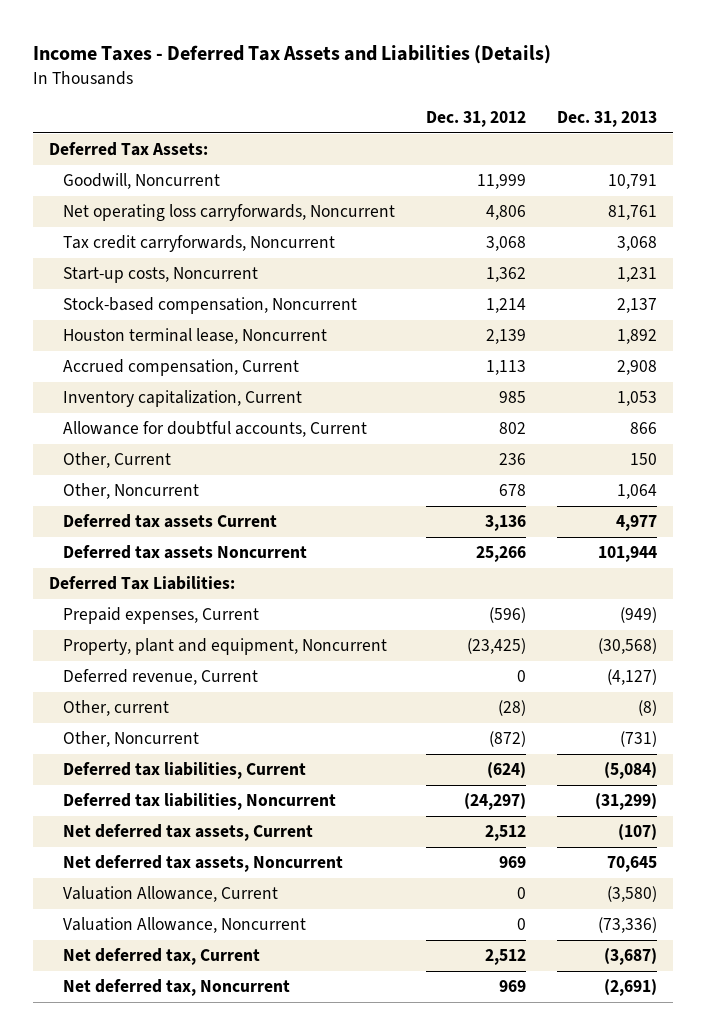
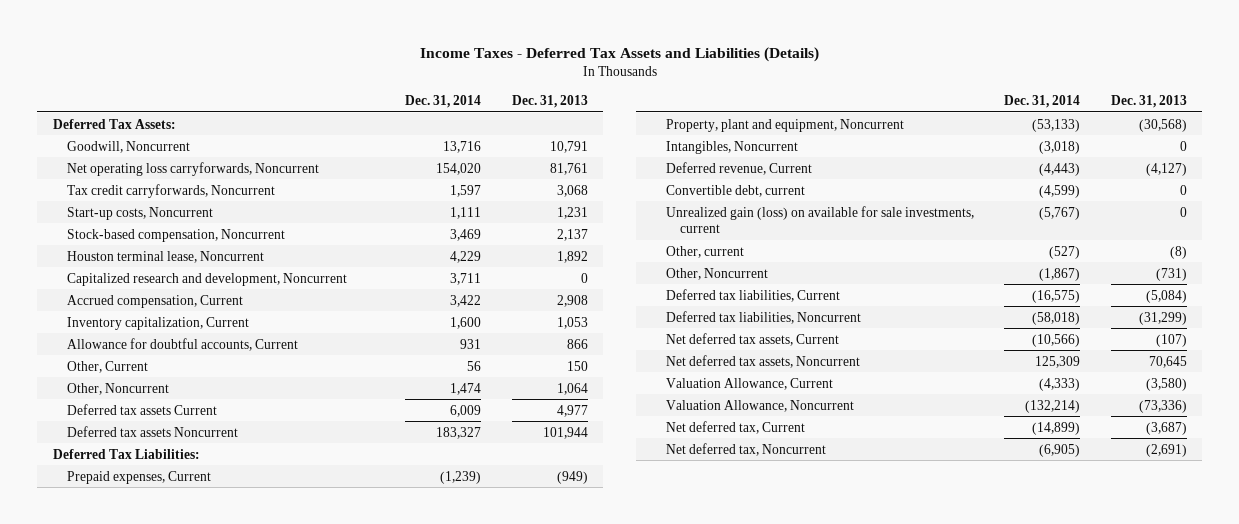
[426,110,527,127] Dec. 31, 2012 -> none
none -> [405,95,482,109] Dec. 31, 2014
none -> [66,272,347,286] Capitalized research and development, Noncurrent
none -> [665,140,798,154] Intangibles, Noncurrent
none -> [665,184,805,197] Convertible debt, current
none -> [665,205,974,234] Unrealized gain (loss) on available for sale investments, current

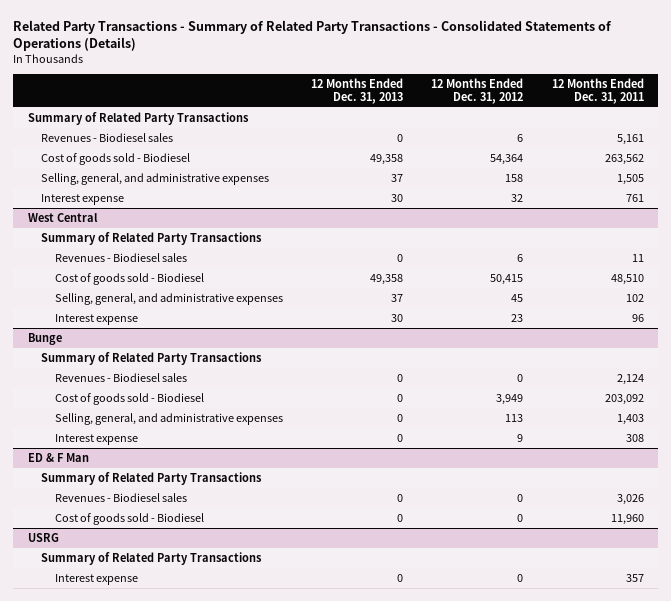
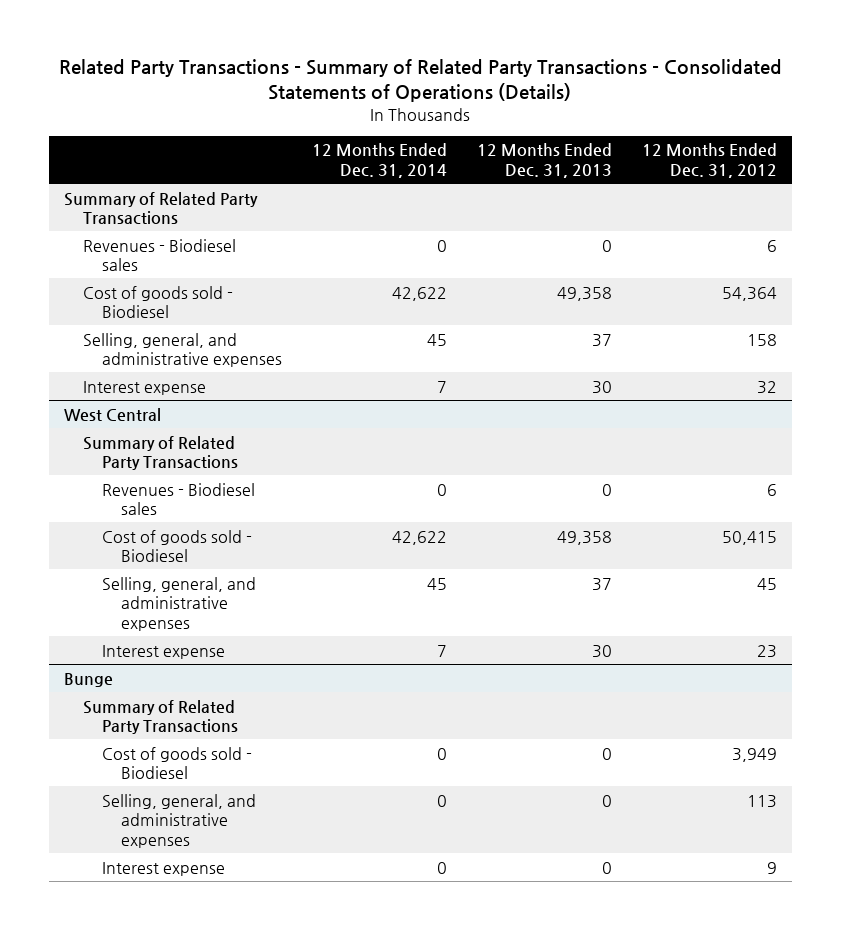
[551,77,644,104] 12 Months Ended Dec. 31, 2011 -> none
none -> [312,143,448,178] 12 Months Ended Dec. 31, 2014
[54,372,187,382] Revenues - Biodiesel sales -> none
[27,452,89,462] ED & F Man -> none
[41,471,263,485] Summary of Related Party Transactions -> none
[54,492,187,502] Revenues - Biodiesel sales -> none
[54,512,204,525] Cost of goods sold - Biodiesel -> none
[27,532,59,542] USRG -> none
[41,551,263,565] Summary of Related Party Transactions -> none
[54,573,138,585] Interest expense -> none

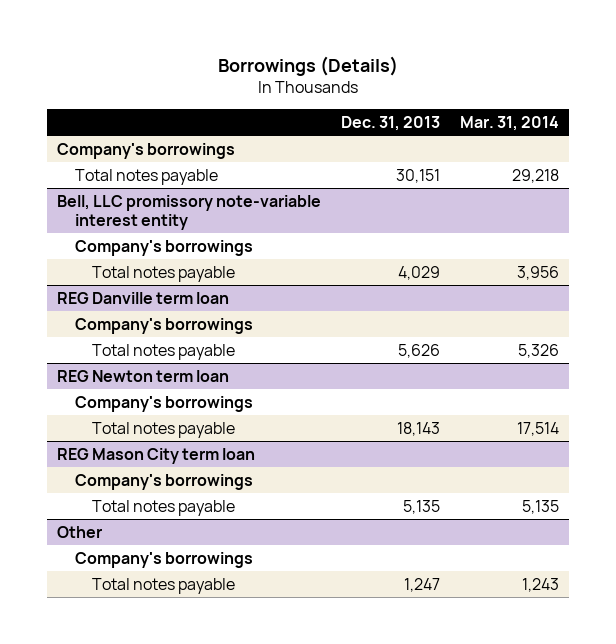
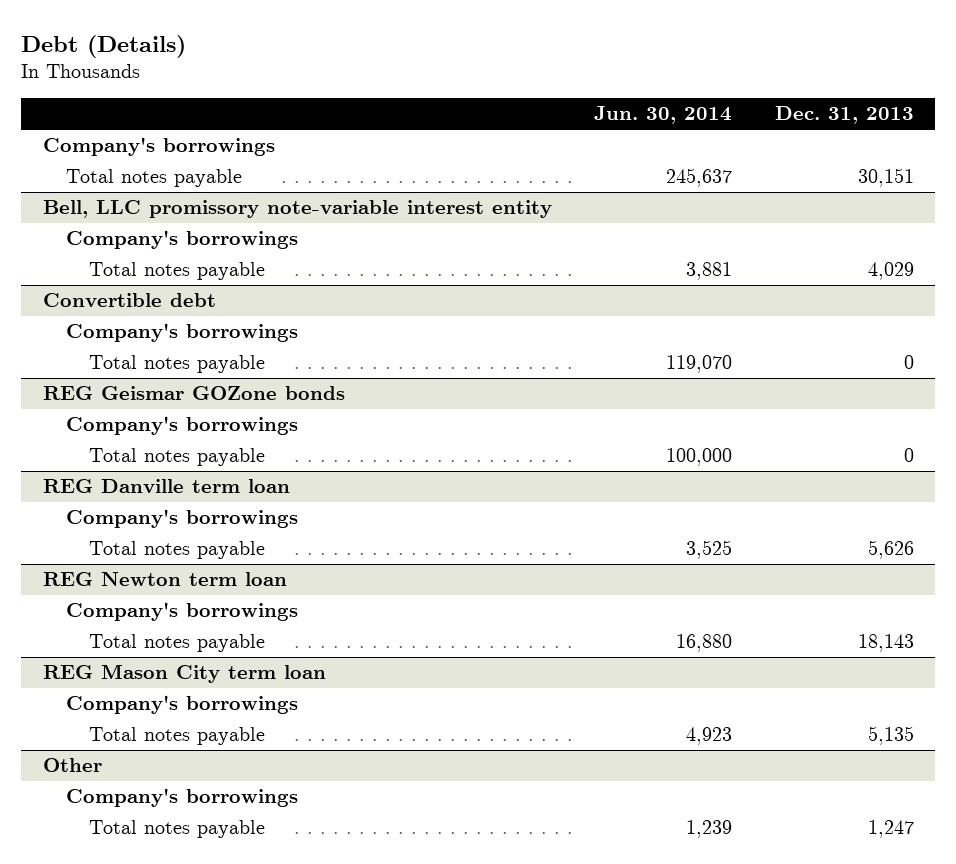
[218,55,399,76] Borrowings (Details) -> [21,34,187,58] Debt (Details)
[459,116,559,132] Mar. 31, 2014 -> none
none -> [594,106,733,125] Jun. 30, 2014
none -> [42,293,216,308] Convertible debt
none -> [65,323,298,343] Company's borrowings
none -> [89,355,266,374] Total notes payable
none -> [42,386,345,401] REG Geismar GOZone bonds
none -> [65,416,298,436] Company's borrowings
none -> [89,448,266,467] Total notes payable

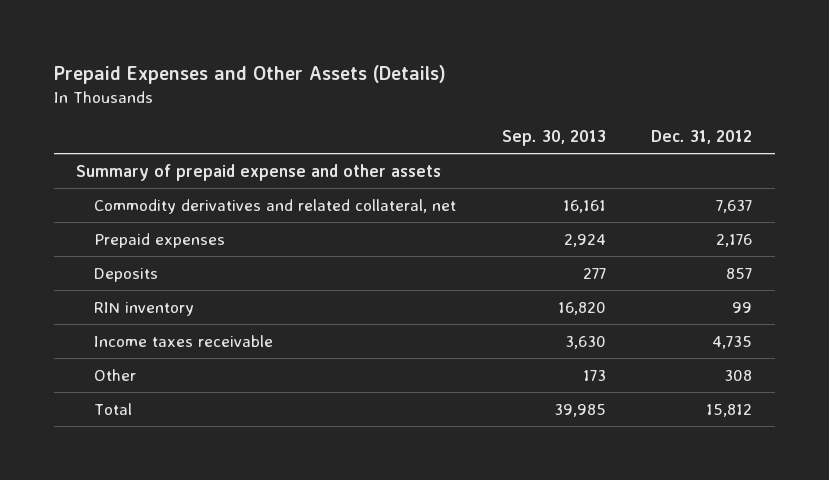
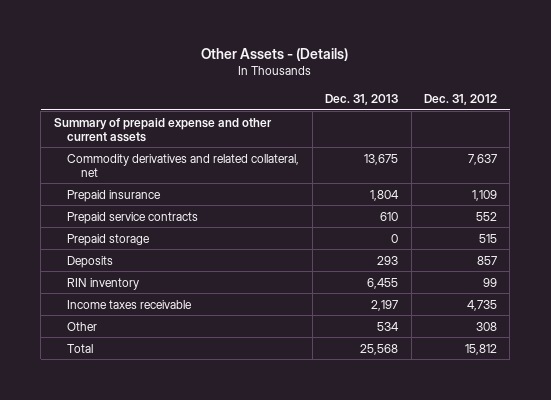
[53,64,446,84] Prepaid Expenses and Other Assets (Details) -> [201,48,349,62] Other Assets - (Details)
[501,130,606,147] Sep. 30, 2013 -> none
none -> [325,94,399,106] Dec. 31, 2013
[76,163,442,181] Summary of prepaid expense and other assets -> [53,117,272,142] Summary of prepaid expense and other current assets
[94,232,226,248] Prepaid expenses -> none
none -> [67,189,162,202] Prepaid insurance
none -> [67,211,199,224] Prepaid service contracts
none -> [67,233,151,246] Prepaid storage

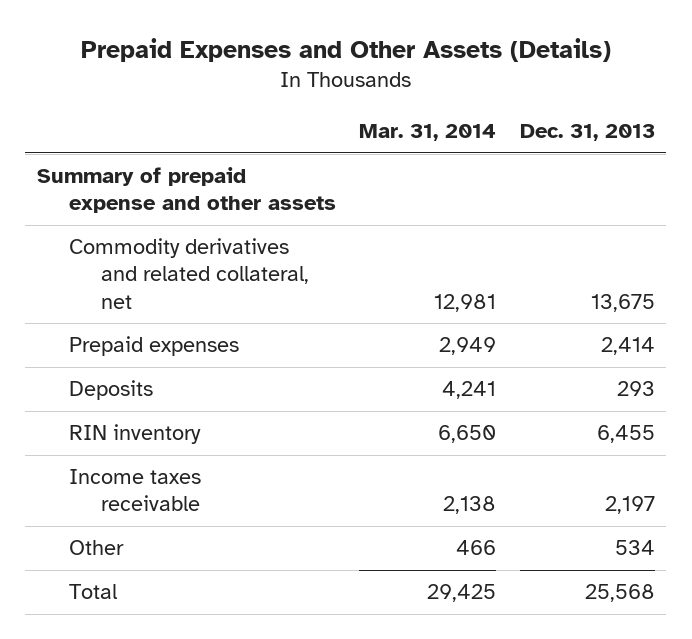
[201,48,349,62] Other Assets - (Details) -> [80,38,611,63] Prepaid Expenses and Other Assets (Details)
[424,94,498,106] Dec. 31, 2012 -> none
none -> [359,123,497,141] Mar. 31, 2014
[53,117,272,142] Summary of prepaid expense and other current assets -> [36,167,336,214] Summary of prepaid expense and other assets
[67,189,162,202] Prepaid insurance -> none
[67,211,199,224] Prepaid service contracts -> none
[67,233,151,246] Prepaid storage -> none
none -> [68,336,239,357] Prepaid expenses

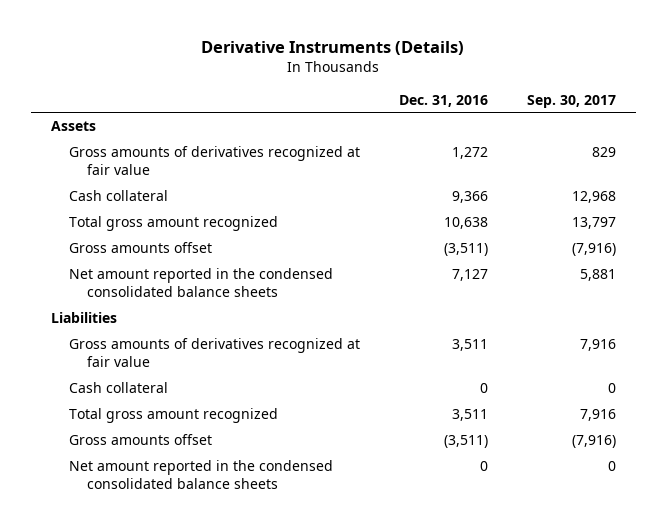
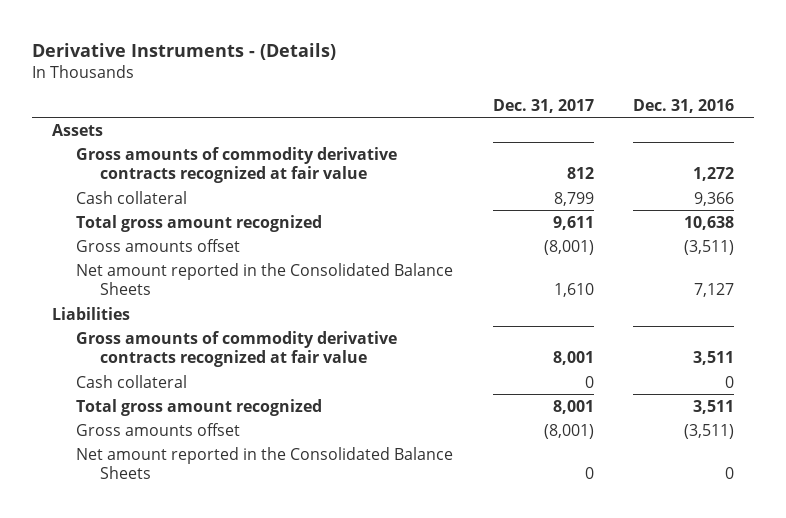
[201,41,465,56] Derivative Instruments (Details) -> [32,42,337,60] Derivative Instruments - (Details)
[527,94,617,108] Sep. 30, 2017 -> none
none -> [492,98,594,113] Dec. 31, 2017
[68,145,360,175] Gross amounts of derivatives recognized at fair value -> [76,146,398,184] Gross amounts of commodity derivative contracts recognized at fair value
[68,267,333,297] Net amount reported in the condensed consolidated balance sheets -> [76,262,454,296] Net amount reported in the Consolidated Balance Sheets
[68,337,360,367] Gross amounts of derivatives recognized at fair value -> [76,330,398,368] Gross amounts of commodity derivative contracts recognized at fair value
[68,459,333,489] Net amount reported in the condensed consolidated balance sheets -> [76,446,454,480] Net amount reported in the Consolidated Balance Sheets

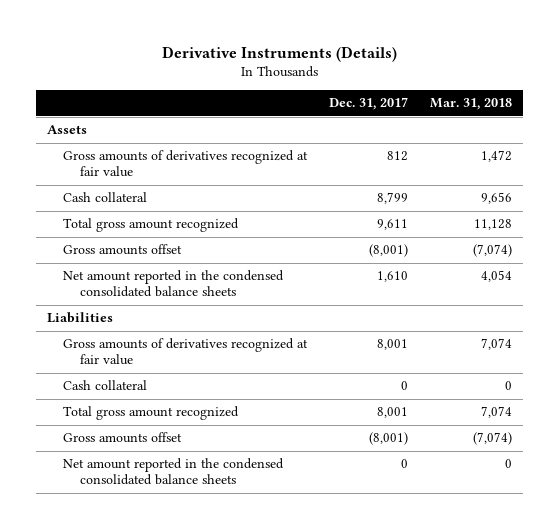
[32,42,337,60] Derivative Instruments - (Details) -> [161,45,397,62] Derivative Instruments (Details)
[633,98,735,113] Dec. 31, 2016 -> none
none -> [430,98,513,111] Mar. 31, 2018
[76,146,398,184] Gross amounts of commodity derivative contracts recognized at fair value -> [63,150,309,178] Gross amounts of derivatives recognized at fair value
[76,262,454,296] Net amount reported in the Consolidated Balance Sheets -> [63,270,285,298] Net amount reported in the condensed consolidated balance sheets
[76,330,398,368] Gross amounts of commodity derivative contracts recognized at fair value -> [63,338,309,366] Gross amounts of derivatives recognized at fair value
[76,446,454,480] Net amount reported in the Consolidated Balance Sheets -> [63,458,285,486] Net amount reported in the condensed consolidated balance sheets

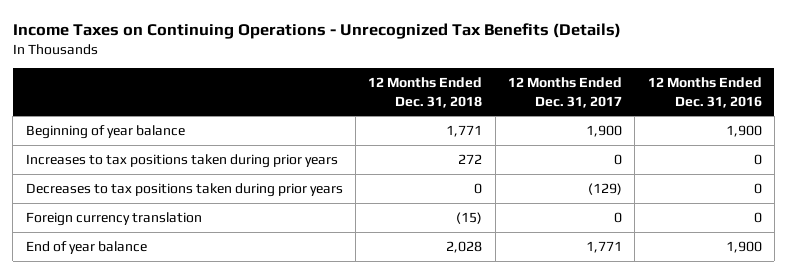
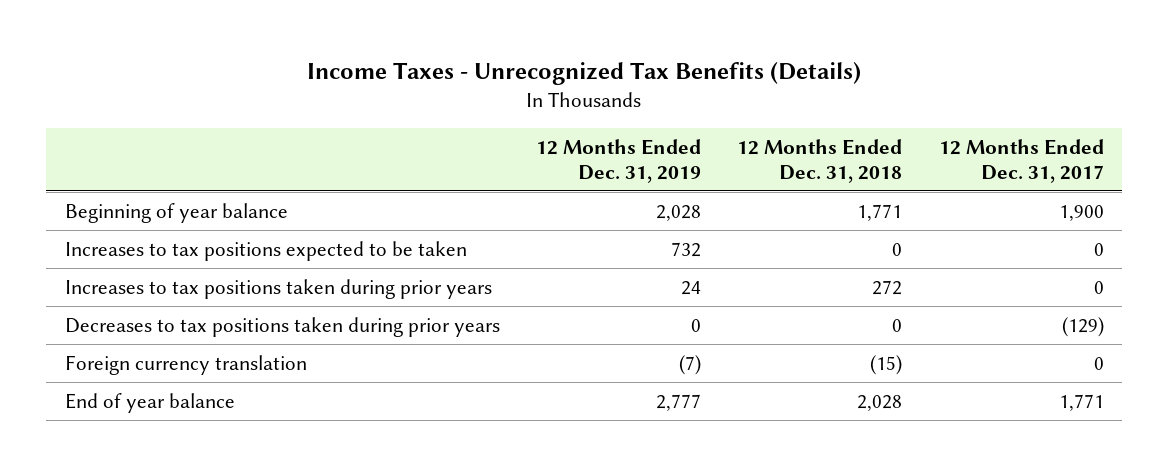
[12,22,621,39] Income Taxes on Continuing Operations - Unrecognized Tax Benefits (Details) -> [307,61,862,85] Income Taxes - Unrecognized Tax Benefits (Details)
[647,77,762,108] 12 Months Ended Dec. 31, 2016 -> none
none -> [535,139,701,183] 12 Months Ended Dec. 31, 2019
none -> [64,240,467,261] Increases to tax positions expected to be taken

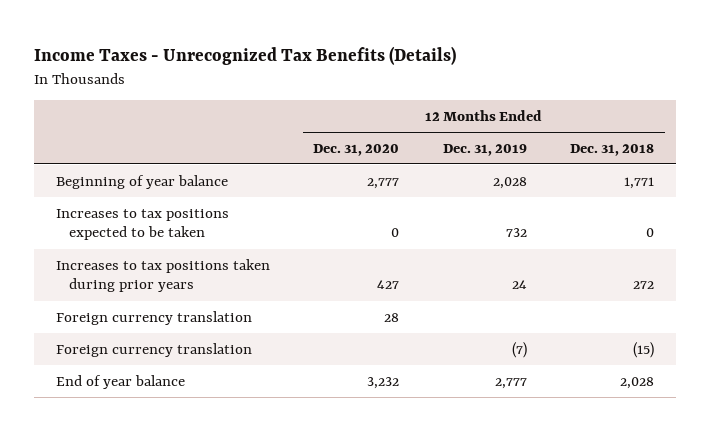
[938,139,1104,183] 12 Months Ended Dec. 31, 2017 -> none
none -> [313,143,400,156] Dec. 31, 2020
[64,316,500,337] Decreases to tax positions taken during prior years -> none
none -> [56,310,253,325] Foreign currency translation

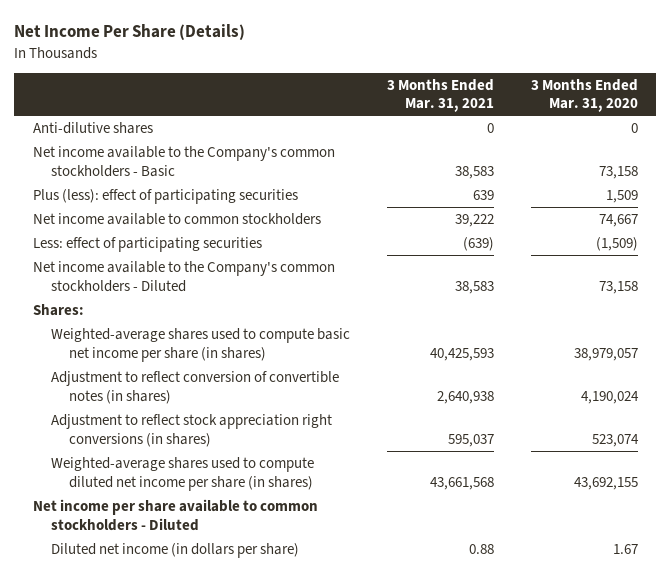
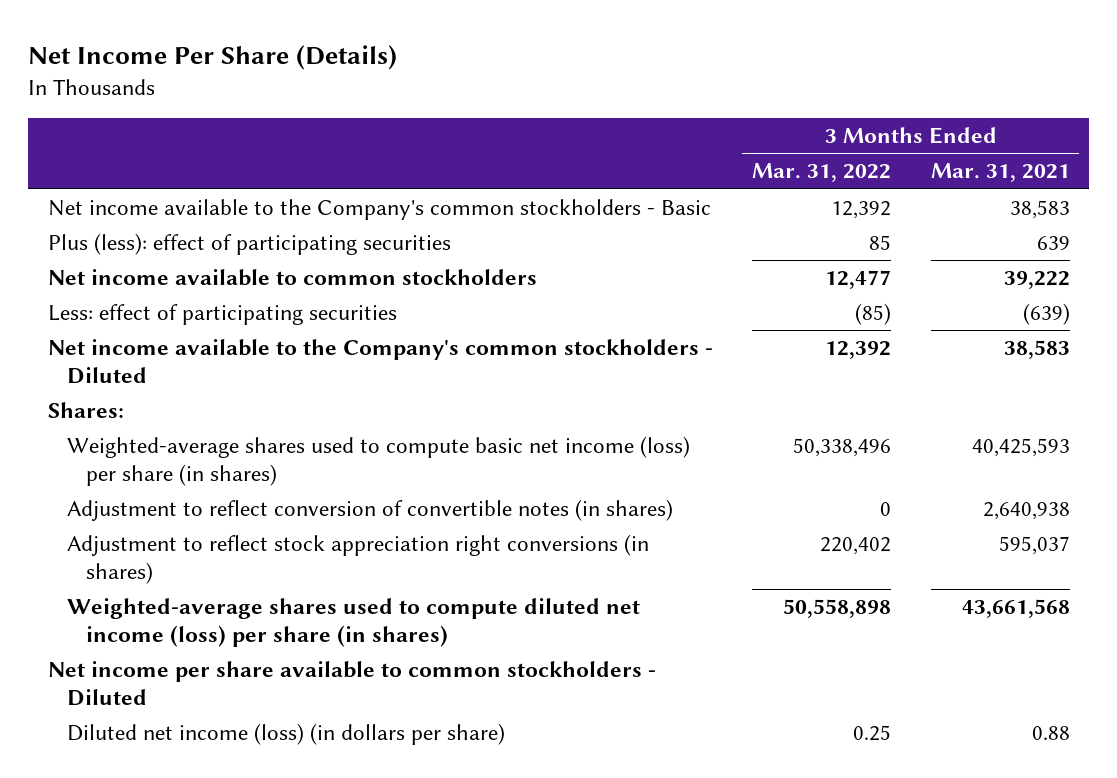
[530,78,638,113] 3 Months Ended Mar. 31, 2020 -> none
none -> [752,163,892,183] Mar. 31, 2022
[32,122,153,135] Anti-dilutive shares -> none
[50,328,350,362] Weighted-average shares used to compute basic net income per share (in shares) -> [66,436,690,487] Weighted-average shares used to compute basic net income (loss) per share (in shares)
[50,457,314,491] Weighted-average shares used to compute diluted net income per share (in shares) -> [66,598,640,648] Weighted-average shares used to compute diluted net income (loss) per share (in shares)
[50,543,299,559] Diluted net income (in dollars per share) -> [66,723,505,746] Diluted net income (loss) (in dollars per share)

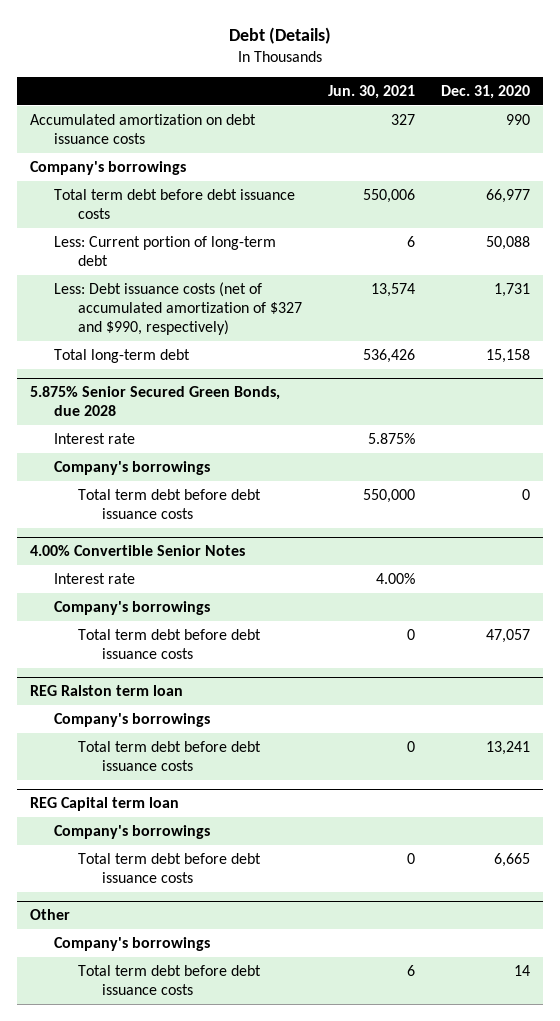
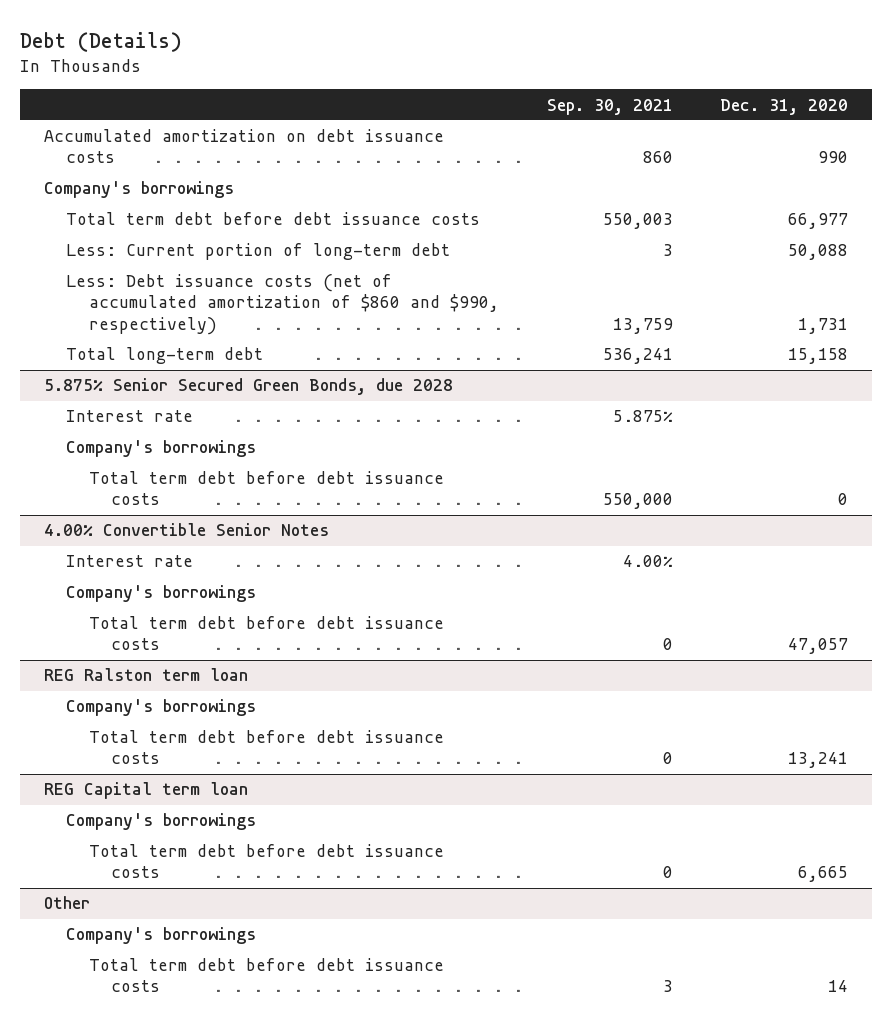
[327,84,415,99] Jun. 30, 2021 -> none
none -> [546,98,673,115] Sep. 30, 2021
[54,281,303,336] Less: Debt issuance costs (net of accumulated amortization of $327 and $990, respectively) -> [66,274,499,335] Less: Debt issuance costs (net of accumulated amortization of $860 and $990, respectively)

